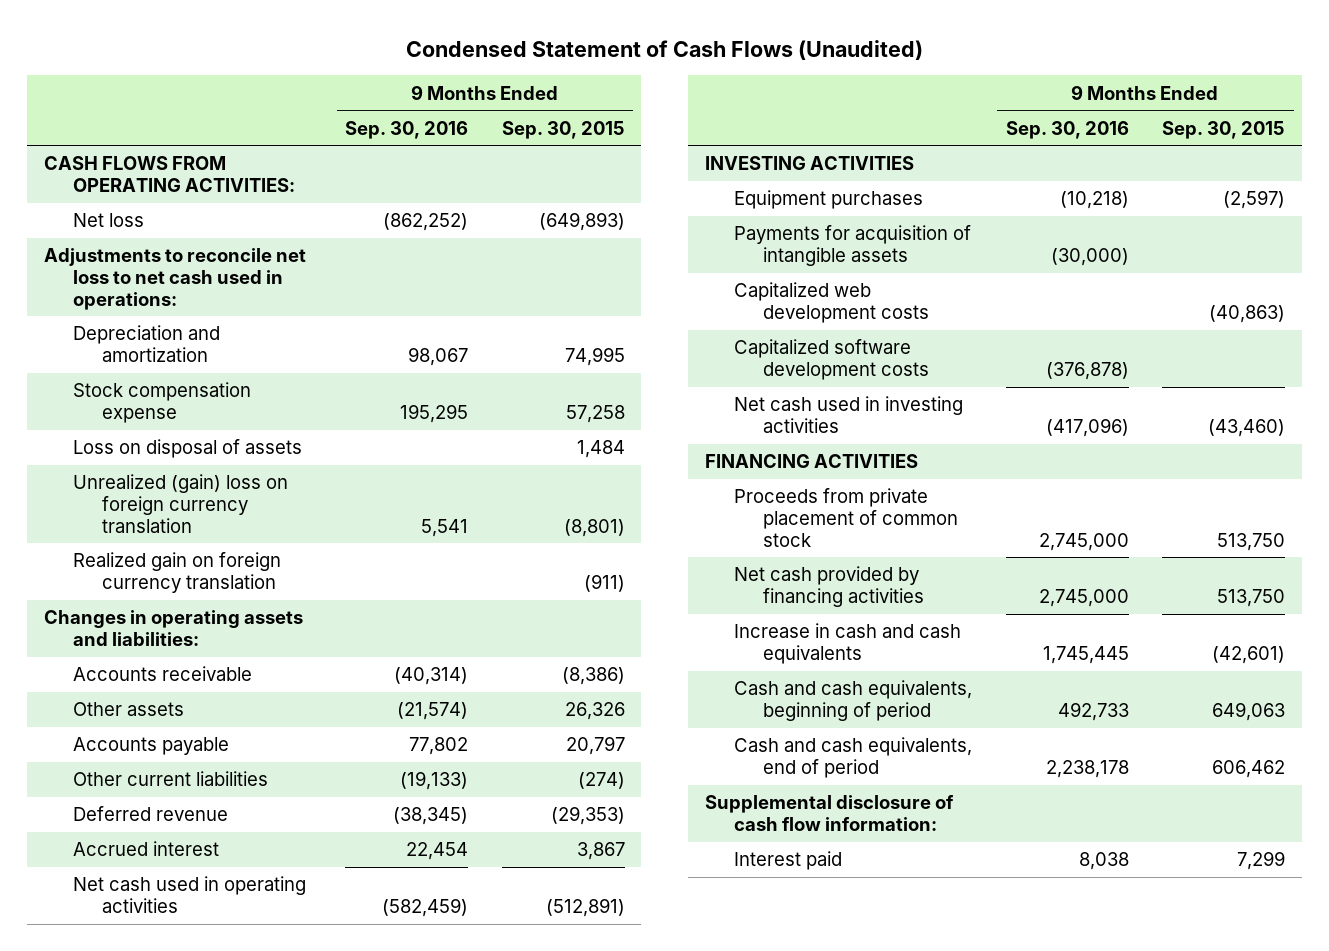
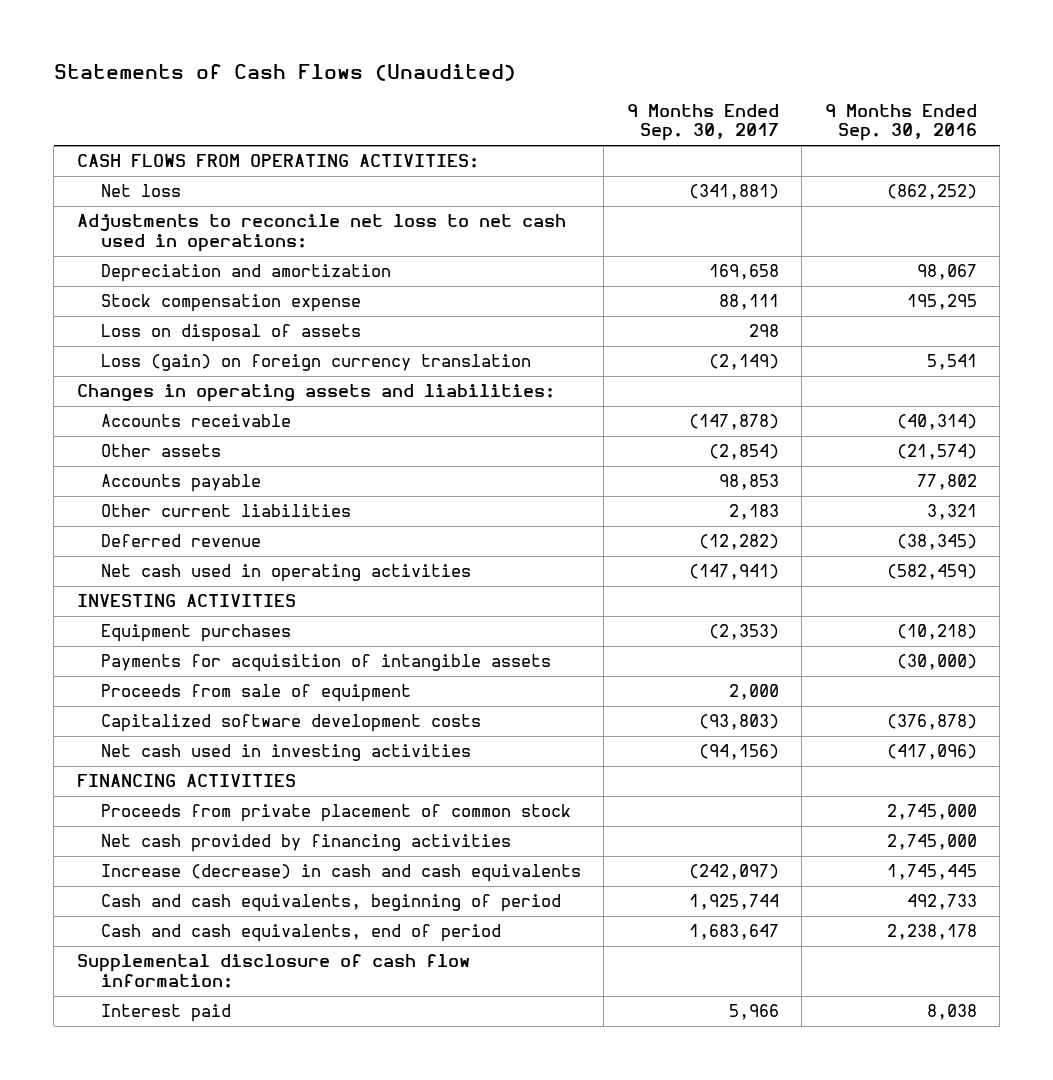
[405,39,923,60] Condensed Statement of Cash Flows (Unaudited) -> [53,64,516,82] Statements of Cash Flows (Unaudited)
[501,120,625,139] Sep. 30, 2015 -> none
none -> [626,103,779,142] 9 Months Ended Sep. 30, 2017
[73,552,282,594] Realized gain on foreign currency translation -> none
[73,474,289,533] Unrealized (gain) loss on foreign currency translation -> [100,354,531,372] Loss (gain) on foreign currency translation
[399,771,468,791] (19,133) -> [926,504,977,521] 3,321
[73,841,220,857] Accrued interest -> none
[733,282,929,324] Capitalized web development costs -> none
none -> [100,684,411,703] Proceeds from sale of equipment
[733,623,961,665] Increase in cash and cash equivalents -> [100,864,581,883] Increase (decrease) in cash and cash equivalents

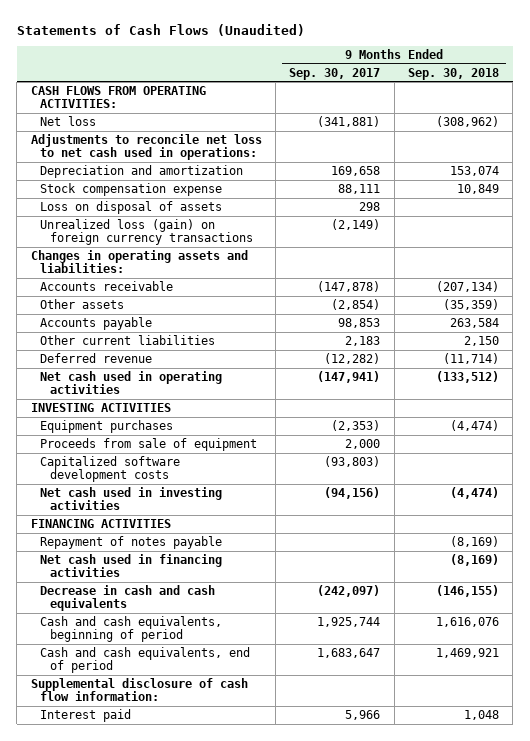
[824,103,977,142] 9 Months Ended Sep. 30, 2016 -> none
none -> [407,67,499,80] Sep. 30, 2018
[100,354,531,372] Loss (gain) on foreign currency translation -> [40,218,253,246] Unrealized loss (gain) on foreign currency transactions
[100,654,551,673] Payments for acquisition of intangible assets -> none
[100,804,571,823] Proceeds from private placement of common stock -> none
none -> [40,535,223,549] Repayment of notes payable
[100,834,511,853] Net cash provided by financing activities -> [40,553,223,578] Net cash used in financing activities
[100,864,581,883] Increase (decrease) in cash and cash equivalents -> [40,584,216,612] Decrease in cash and cash equivalents

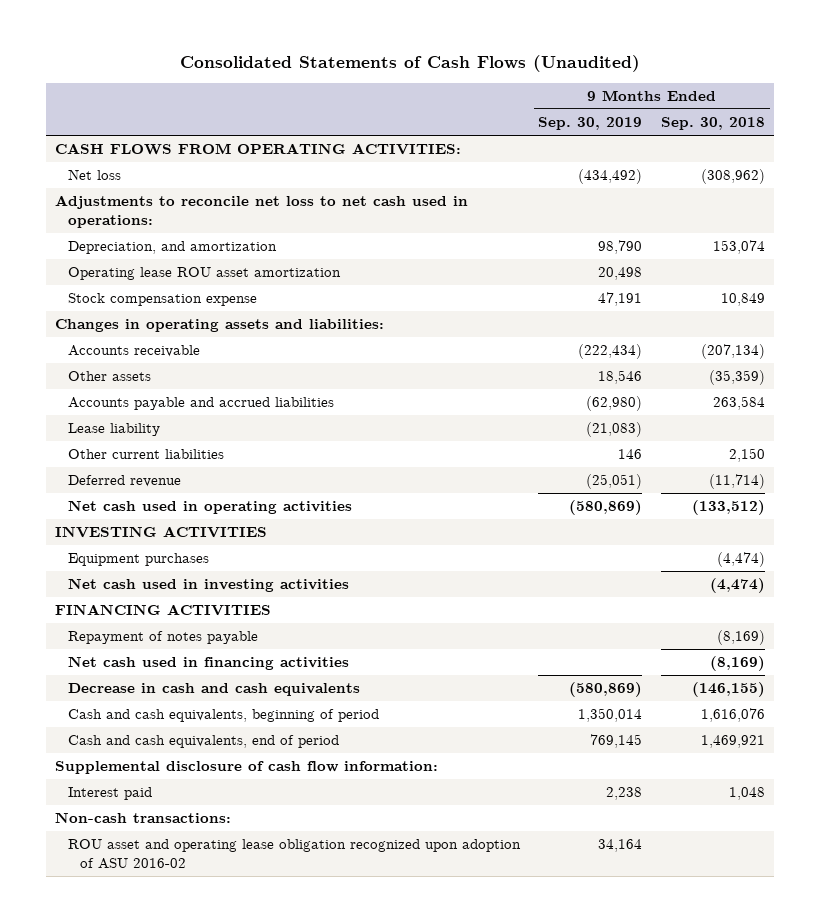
[16,23,305,36] Statements of Cash Flows (Unaudited) -> [180,55,641,73] Consolidated Statements of Cash Flows (Unaudited)
[289,67,381,80] Sep. 30, 2017 -> none
none -> [538,117,643,131] Sep. 30, 2019
[40,164,244,178] Depreciation and amortization -> [67,241,277,255] Depreciation, and amortization
none -> [67,267,341,281] Operating lease ROU asset amortization
[40,200,223,214] Loss on disposal of assets -> none
[40,218,253,246] Unrealized loss (gain) on foreign currency transactions -> none
[40,316,153,330] Accounts payable -> [67,397,334,411] Accounts payable and accrued liabilities
none -> [67,423,160,437] Lease liability
[40,437,258,451] Proceeds from sale of equipment -> none
[40,455,181,483] Capitalized software development costs -> none
none -> [55,812,232,824] Non-cash transactions:
none -> [67,839,521,869] ROU asset and operating lease obligation recognized upon adoption of ASU 2016-02

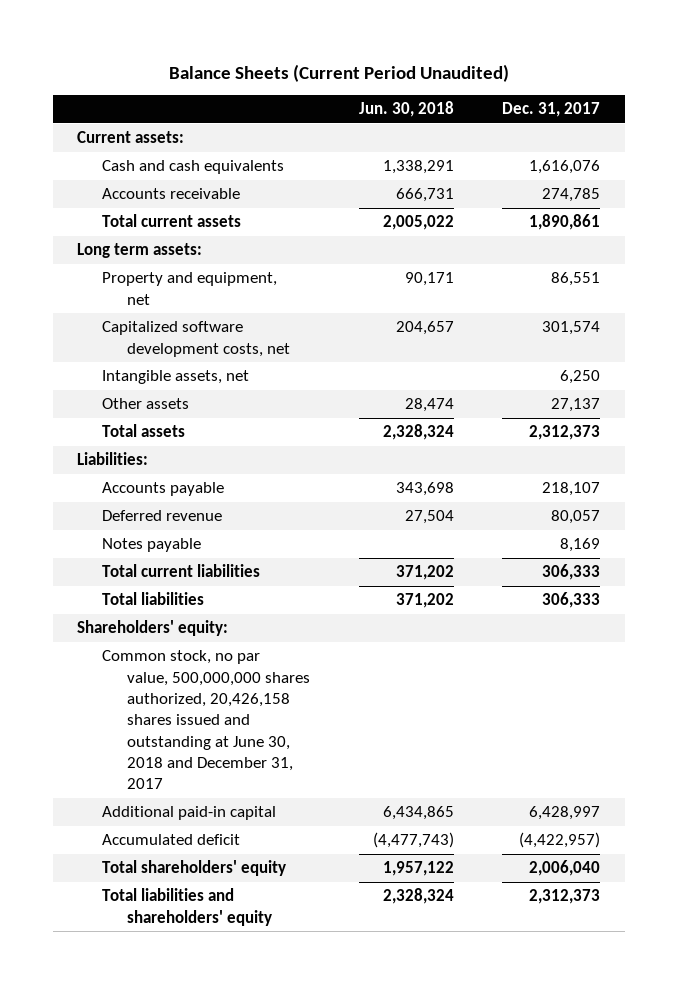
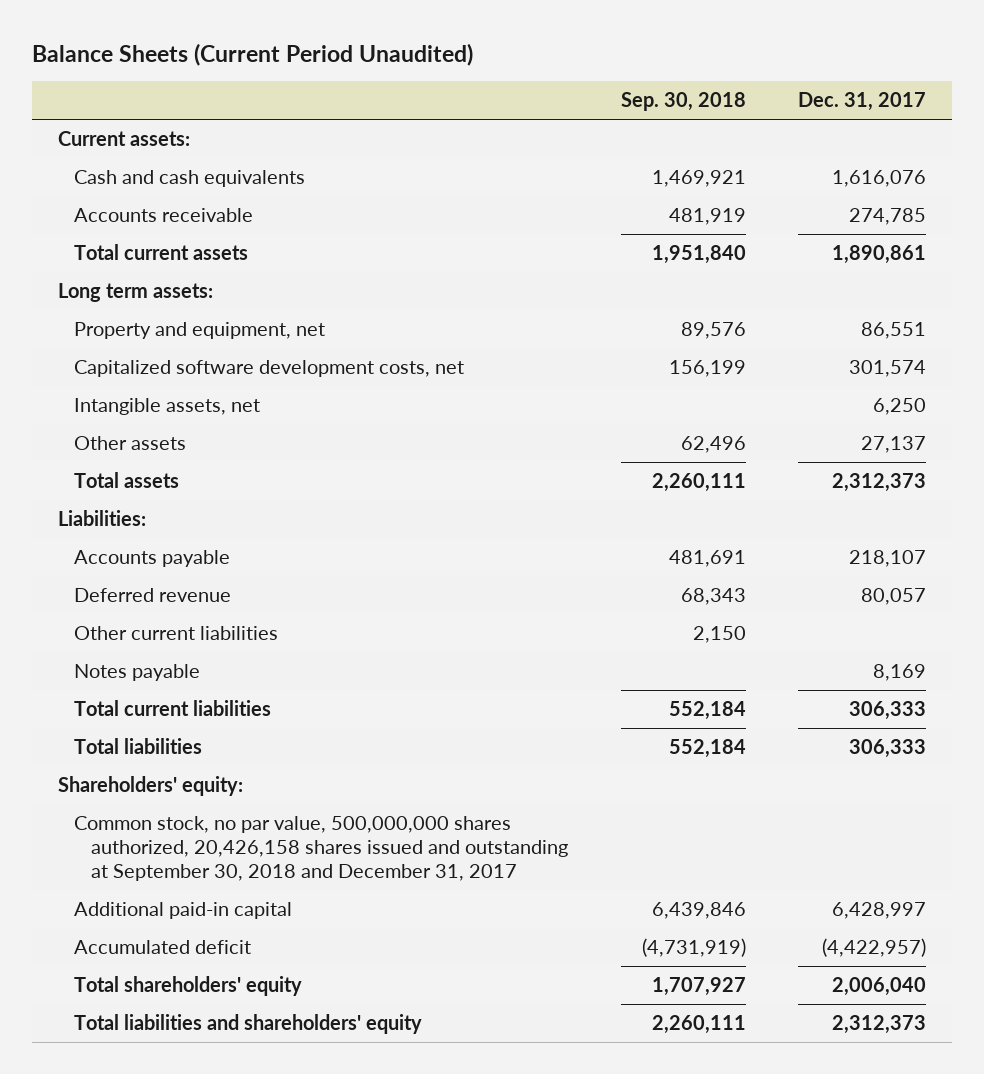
[358,101,454,118] Jun. 30, 2018 -> none
none -> [620,92,746,112] Sep. 30, 2018
none -> [74,626,279,641] Other current liabilities
[101,650,310,790] Common stock, no par value, 500,000,000 shares authorized, 20,426,158 shares issued and outstanding at June 30, 2018 and December 31, 2017 -> [74,816,569,881] Common stock, no par value, 500,000,000 shares authorized, 20,426,158 shares issued and outstanding at September 30, 2018 and December 31, 2017

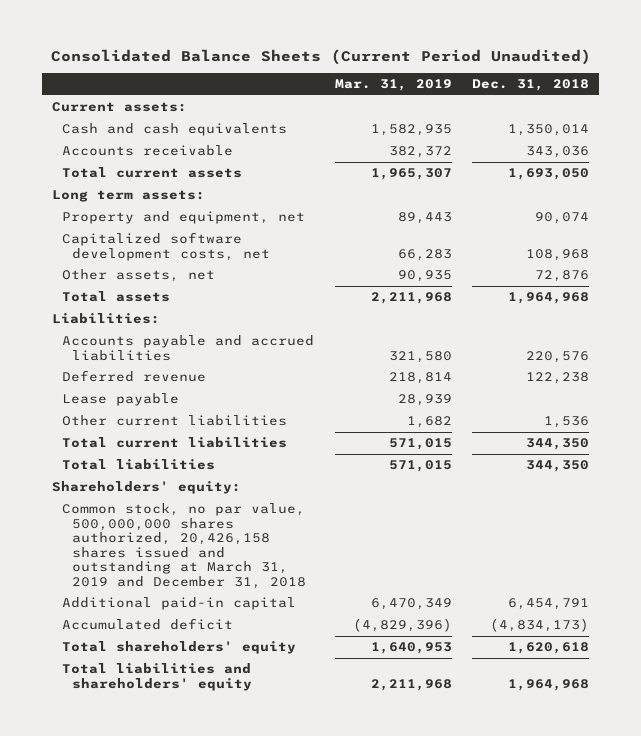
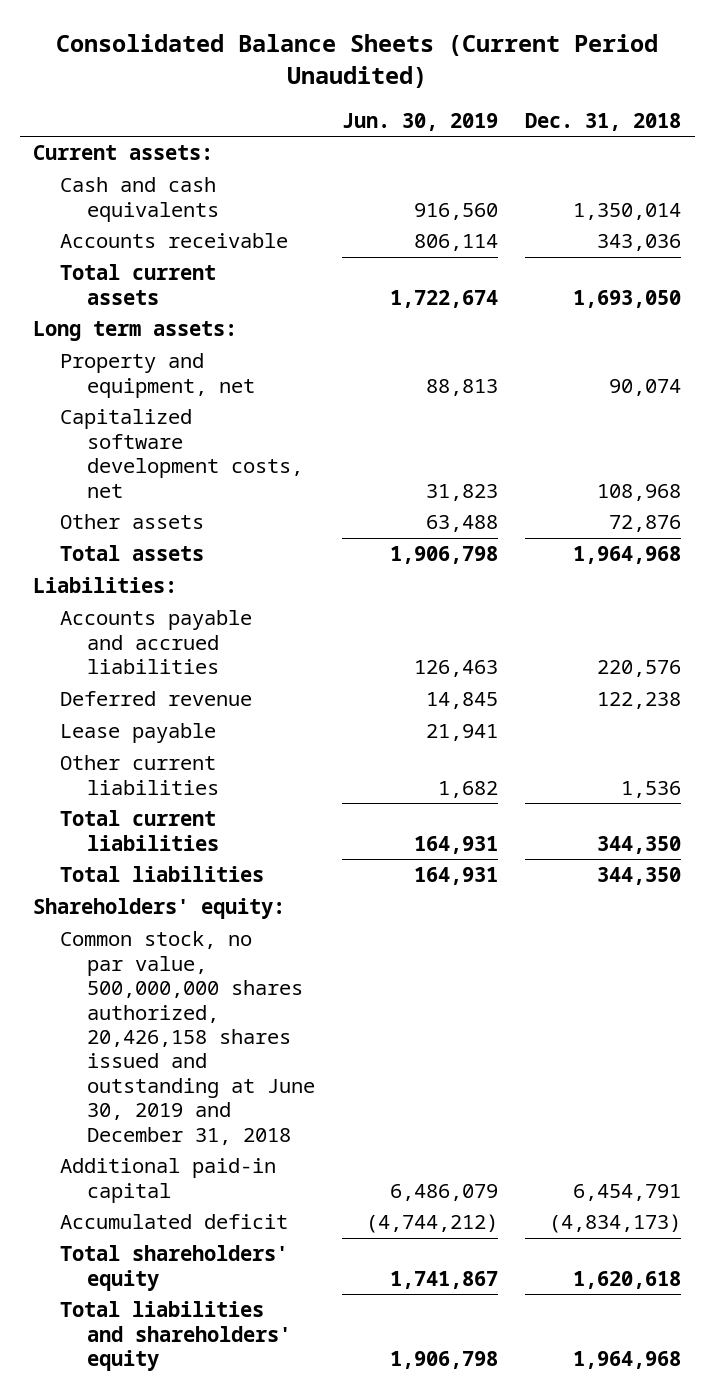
[334,79,452,92] Mar. 31, 2019 -> none
none -> [342,112,499,131] Jun. 30, 2019
[62,269,216,283] Other assets, net -> [60,514,205,530] Other assets
[62,503,307,589] Common stock, no par value, 500,000,000 shares authorized, 20,426,158 shares issued and outstanding at March 31, 2019 and December 31, 2018 -> [60,931,316,1145] Common stock, no par value, 500,000,000 shares authorized, 20,426,158 shares issued and outstanding at June 30, 2019 and December 31, 2018

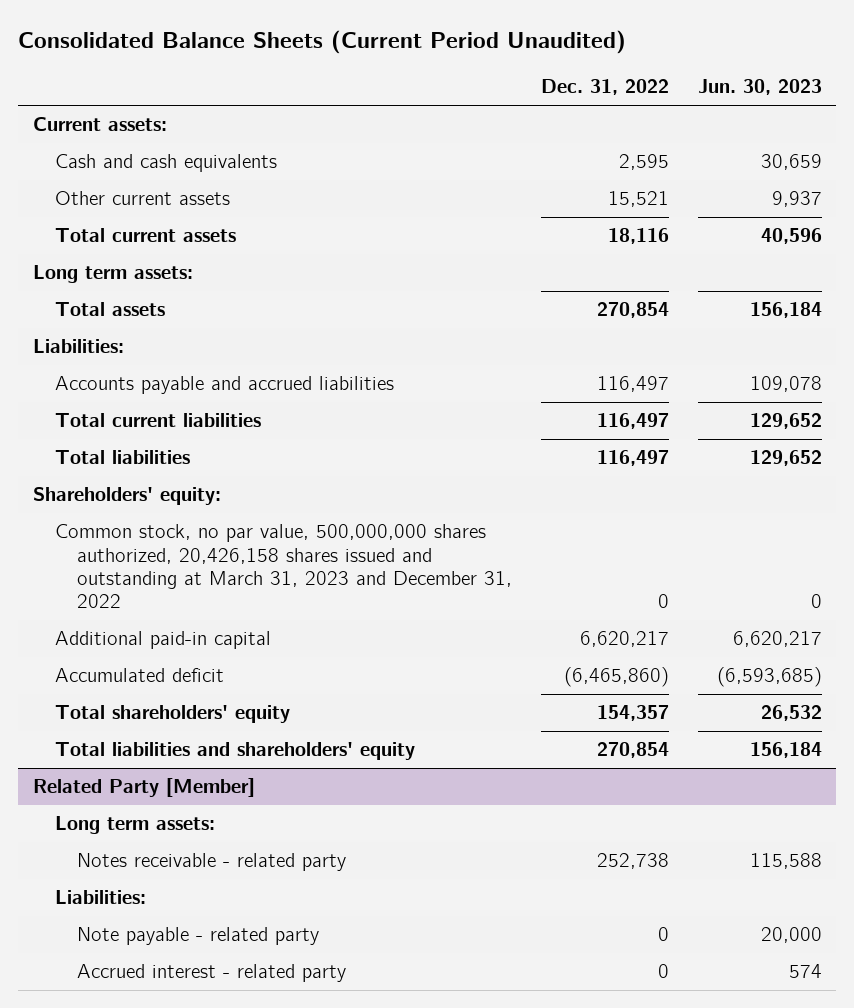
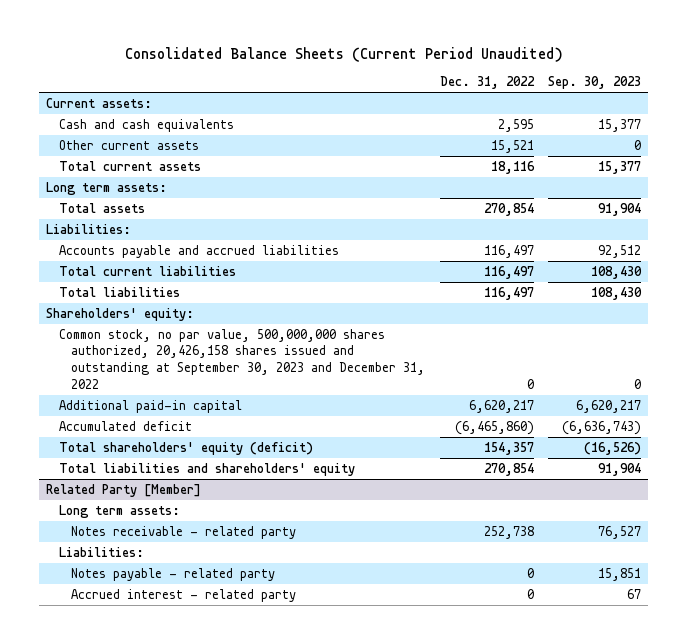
[697,79,822,96] Jun. 30, 2023 -> none
none -> [548,76,642,90] Sep. 30, 2023
[54,524,512,608] Common stock, no par value, 500,000,000 shares authorized, 20,426,158 shares issued and outstanding at March 31, 2023 and December 31, 2022 -> [58,328,426,389] Common stock, no par value, 500,000,000 shares authorized, 20,426,158 shares issued and outstanding at September 30, 2023 and December 31, 2022
[54,705,290,724] Total shareholders' equity -> [58,441,313,455] Total shareholders' equity (deficit)
[76,927,319,946] Note payable - related party -> [71,567,276,581] Notes payable - related party

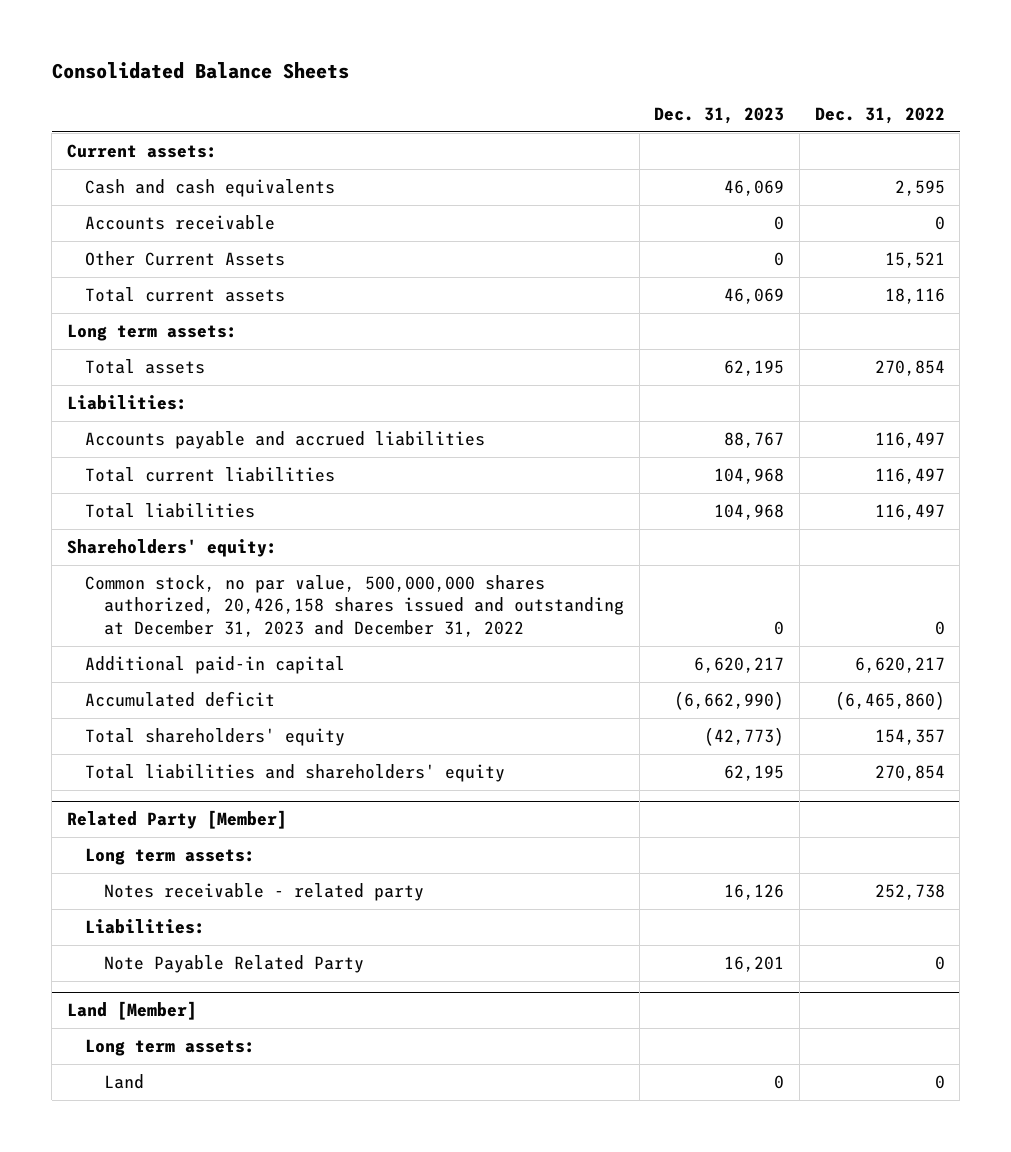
[124,46,563,62] Consolidated Balance Sheets (Current Period Unaudited) -> [51,62,349,80] Consolidated Balance Sheets
[548,76,642,90] Sep. 30, 2023 -> none
none -> [654,106,785,124] Dec. 31, 2023
none -> [85,215,276,231] Accounts receivable
[58,139,199,150] Other current assets -> [85,251,286,267] Other Current Assets
[58,328,426,389] Common stock, no par value, 500,000,000 shares authorized, 20,426,158 shares issued and outstanding at September 30, 2023 and December 31, 2022 -> [85,575,624,637] Common stock, no par value, 500,000,000 shares authorized, 20,426,158 shares issued and outstanding at December 31, 2023 and December 31, 2022
[58,441,313,455] Total shareholders' equity (deficit) -> [85,728,346,747] Total shareholders' equity
[71,588,297,602] Accrued interest - related party -> none
[71,567,276,581] Notes payable - related party -> [103,955,364,974] Note Payable Related Party
none -> [66,1001,197,1021] Land [Member]
none -> [85,1039,256,1057] Long term assets:
none -> [103,1074,144,1090] Land

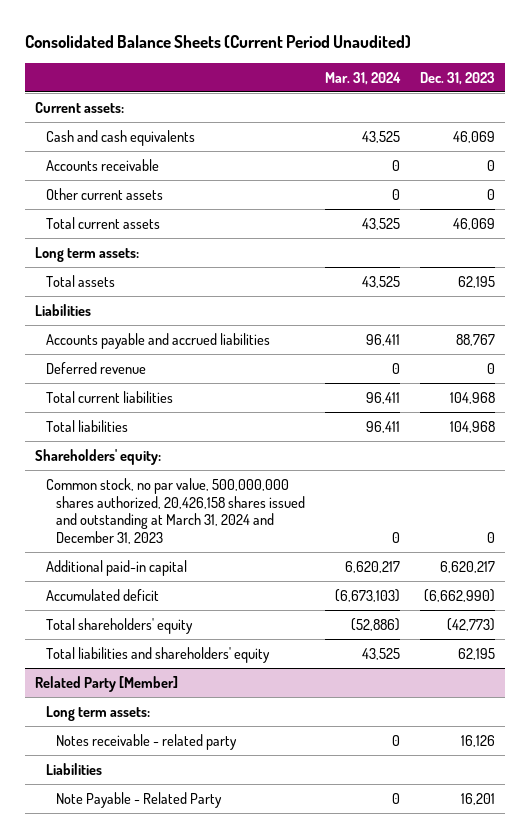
[51,62,349,80] Consolidated Balance Sheets -> [25,35,412,49] Consolidated Balance Sheets (Current Period Unaudited)
[814,106,945,124] Dec. 31, 2022 -> none
none -> [324,71,401,85] Mar. 31, 2024
[85,251,286,267] Other Current Assets -> [45,187,163,200] Other current assets
[66,395,187,411] Liabilities: -> [35,303,92,316] Liabilities
none -> [45,361,146,374] Deferred revenue
[85,575,624,637] Common stock, no par value, 500,000,000 shares authorized, 20,426,158 shares issued and outstanding at December 31, 2023 and December 31, 2022 -> [45,477,305,545] Common stock, no par value, 500,000,000 shares authorized, 20,426,158 shares issued and outstanding at March 31, 2024 and December 31, 2023
[66,1001,197,1021] Land [Member] -> none
[85,1039,256,1057] Long term assets: -> none
[103,1074,144,1090] Land -> none
[85,919,206,935] Liabilities: -> [45,762,102,775] Liabilities
[103,955,364,974] Note Payable Related Party -> [55,791,222,808] Note Payable - Related Party

